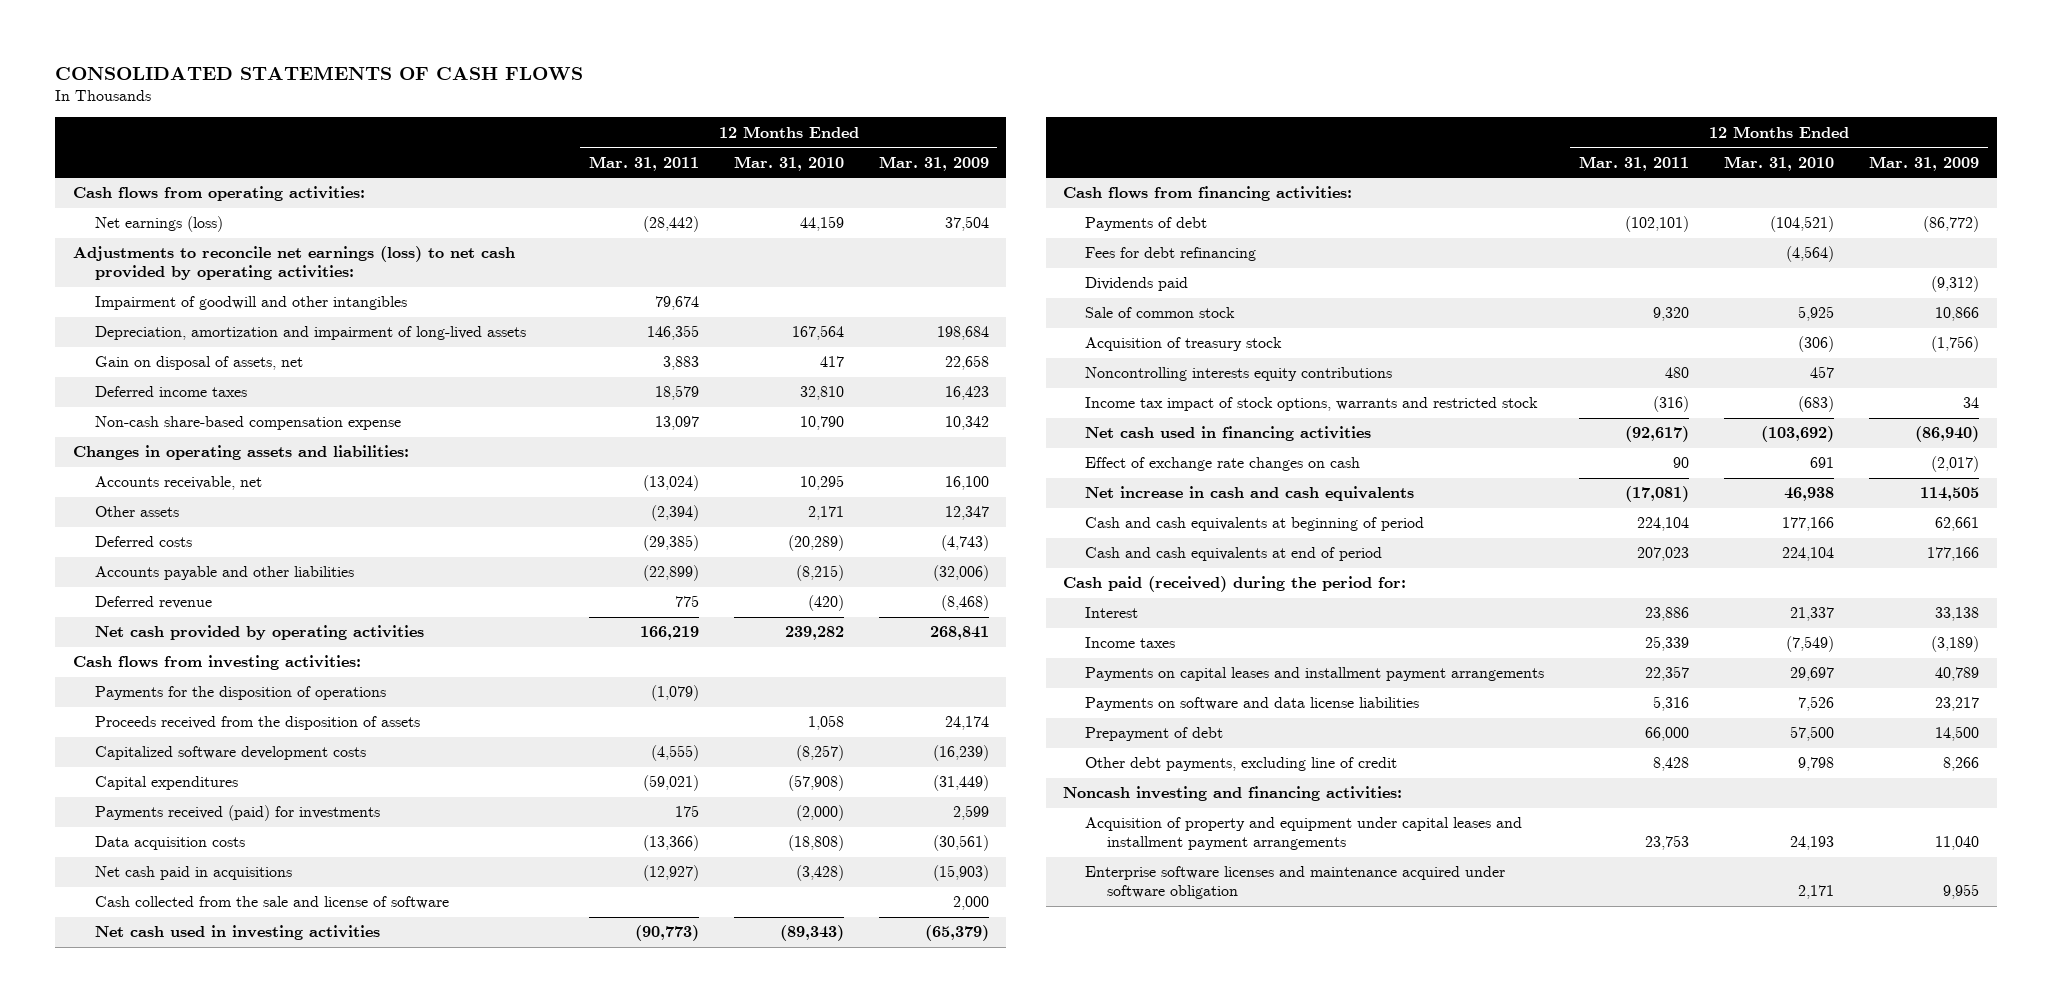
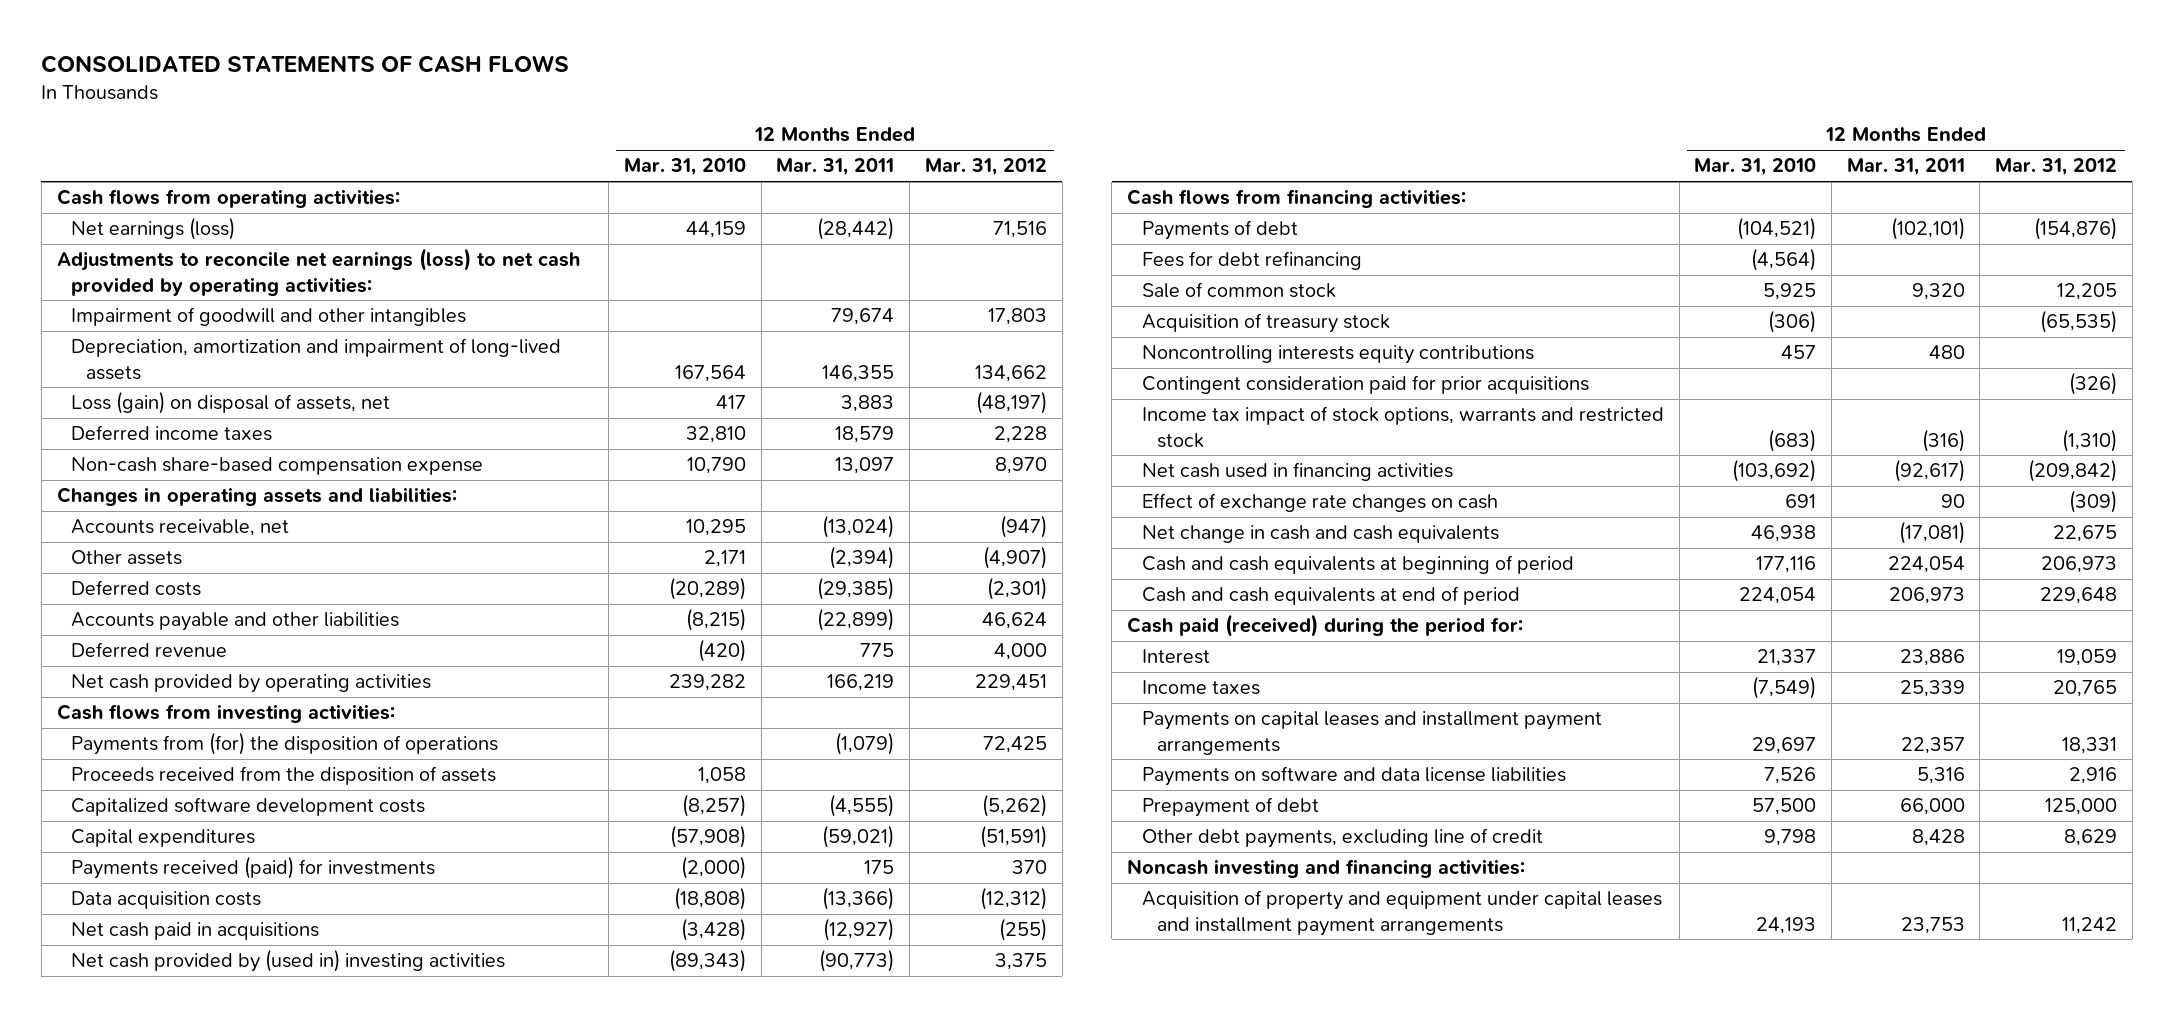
[878,155,989,171] Mar. 31, 2009 -> none
none -> [924,158,1047,177] Mar. 31, 2012
[94,356,303,371] Gain on disposal of assets, net -> [71,391,391,415] Loss (gain) on disposal of assets, net
[94,686,386,701] Payments for the disposition of operations -> [71,732,499,756] Payments from (for) the disposition of operations
[94,896,449,910] Cash collected from the sale and license of software -> none
[94,925,380,941] Net cash used in investing activities -> [71,949,506,973] Net cash provided by (used in) investing activities
[1084,277,1188,292] Dividends paid -> none
none -> [1141,375,1589,395] Contingent consideration paid for prior acquisitions
[1084,486,1414,502] Net increase in cash and cash equivalents -> [1141,525,1499,544] Net change in cash and cash equivalents
[1636,517,1689,532] 224,104 -> [1887,556,1965,574] 224,054
[1781,517,1834,532] 177,166 -> [1756,556,1817,574] 177,116
[1636,547,1689,562] 207,023 -> [1888,587,1965,605] 206,973
[1781,547,1834,562] 224,104 -> [1739,587,1817,605] 224,054
[1084,866,1505,900] Enterprise software licenses and maintenance acquired under software obligation -> none

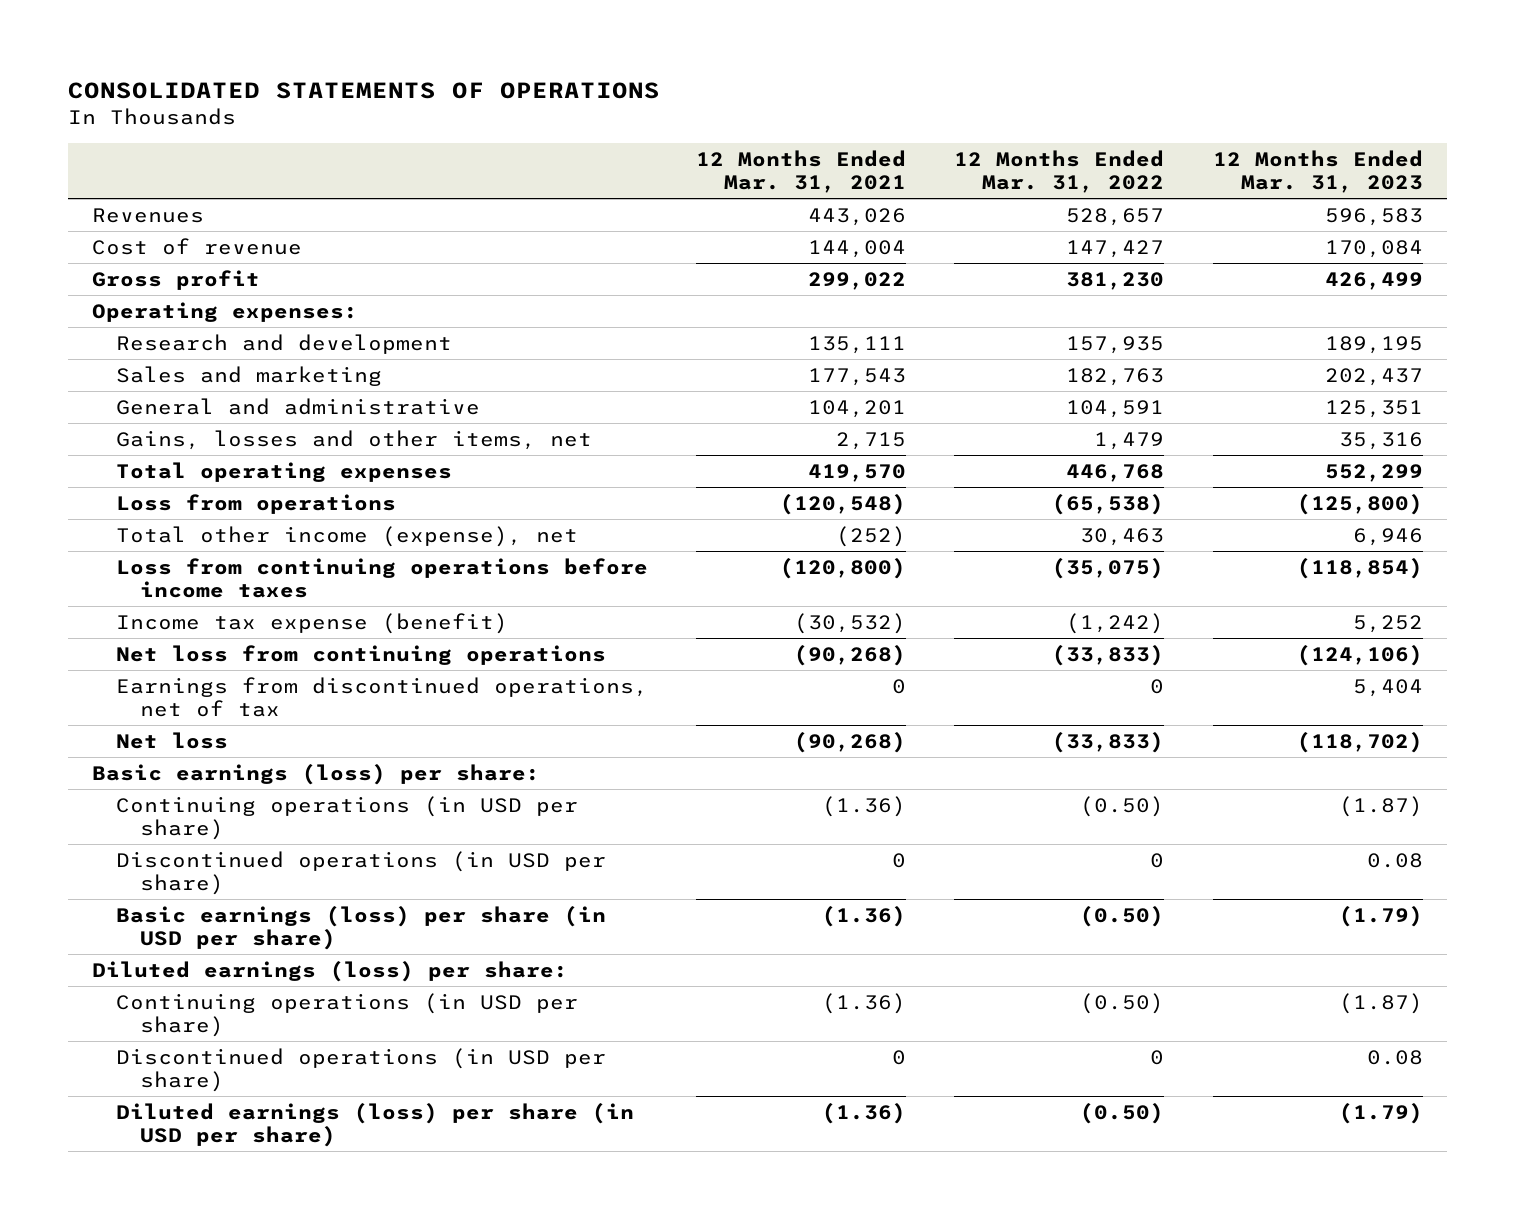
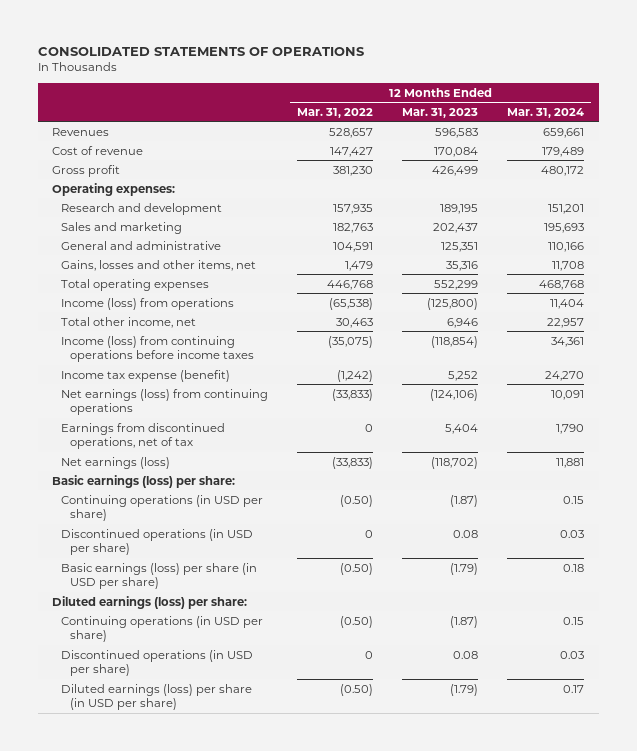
[696,149,907,194] 12 Months Ended Mar. 31, 2021 -> none
none -> [507,107,585,118] Mar. 31, 2024
[115,493,396,514] Loss from operations -> [61,297,235,310] Income (loss) from operations
[115,525,578,547] Total other income (expense), net -> [61,316,197,328] Total other income, net
[115,557,648,599] Loss from continuing operations before income taxes -> [61,335,255,363] Income (loss) from continuing operations before income taxes
[115,644,606,665] Net loss from continuing operations -> [61,388,269,416] Net earnings (loss) from continuing operations
[115,731,228,749] Net loss -> [61,456,171,469] Net earnings (loss)

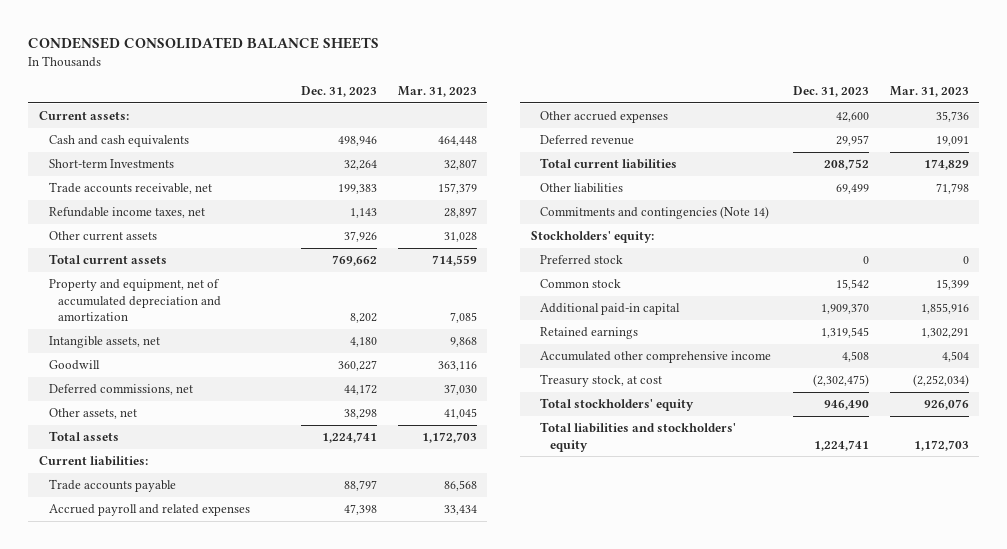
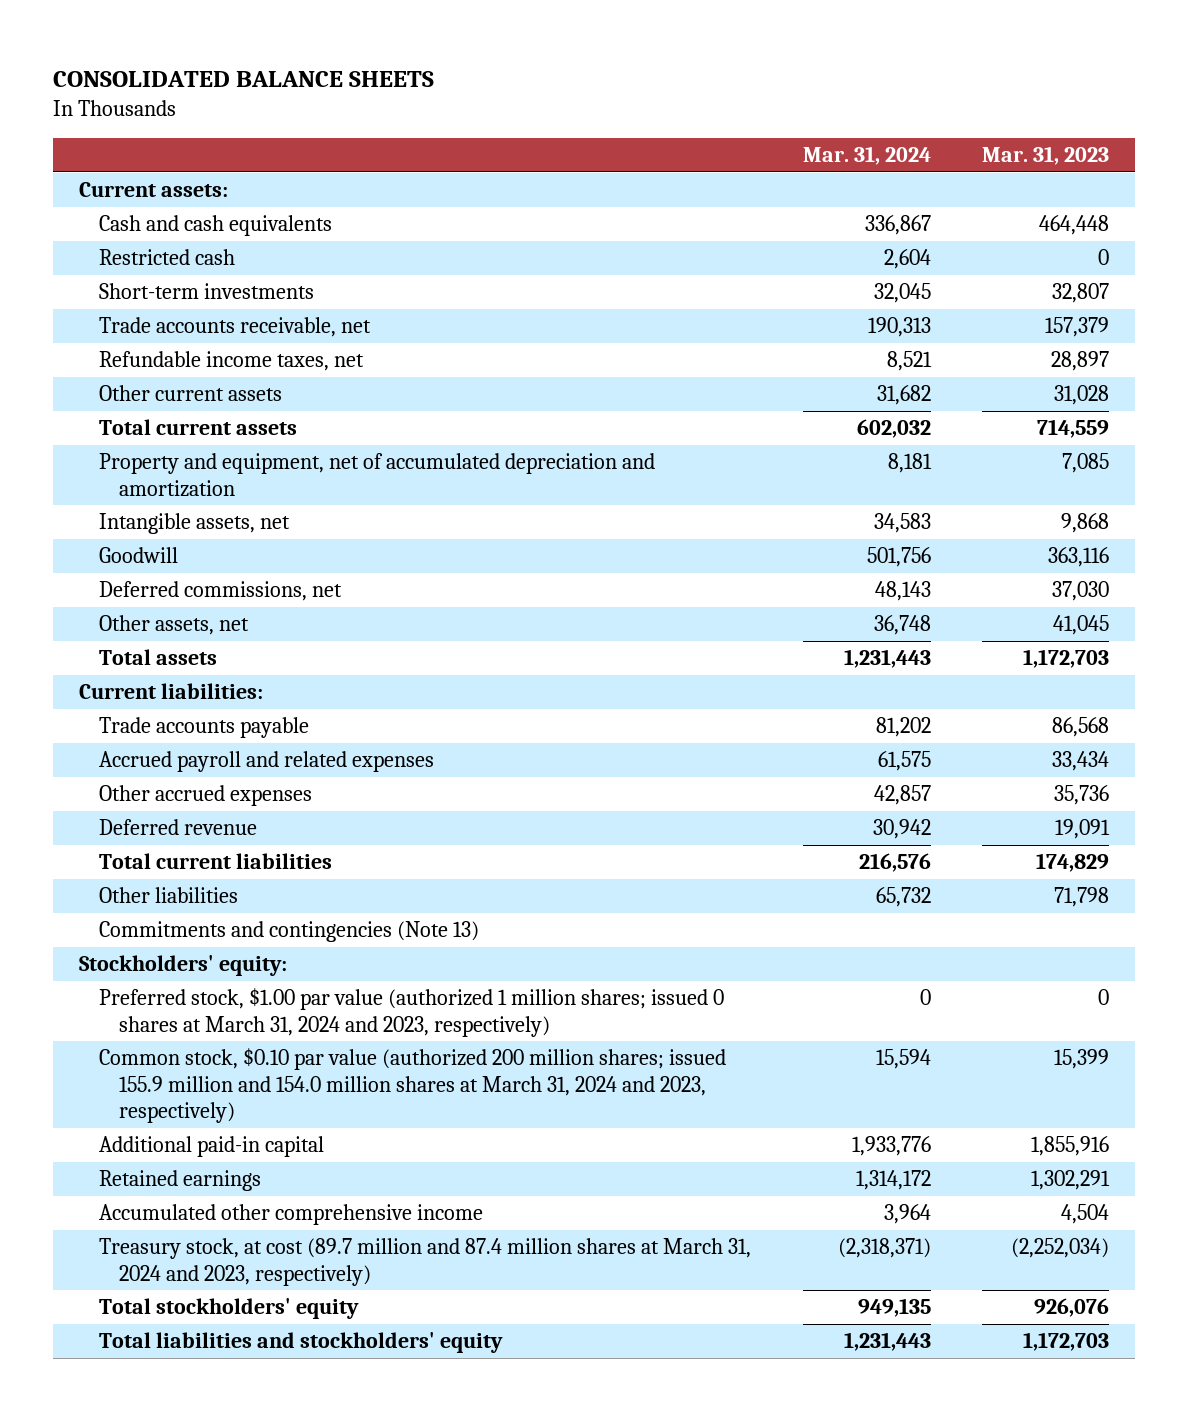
[28,37,380,50] CONDENSED CONSOLIDATED BALANCE SHEETS -> [52,70,434,87] CONSOLIDATED BALANCE SHEETS
[300,86,377,98] Dec. 31, 2023 -> none
none -> [802,146,931,166] Mar. 31, 2024
none -> [98,249,235,266] Restricted cash
[48,159,174,169] Short-term Investments -> [98,283,314,300] Short-term investments
[540,206,770,220] Commitments and contingencies (Note 14) -> [98,921,479,943] Commitments and contingencies (Note 13)
[540,255,624,266] Preferred stock -> [98,988,724,1037] Preferred stock, $1.00 par value (authorized 1 million shares; issued 0 shares at March 31, 2024 and 2023, respectively)
[540,279,622,289] Common stock -> [98,1048,726,1124] Common stock, $0.10 par value (authorized 200 million shares; issued 155.9 million and 154.0 million shares at March 31, 2024 and 2023, respectively)
[540,374,663,388] Treasury stock, at cost -> [98,1238,751,1286] Treasury stock, at cost (89.7 million and 87.4 million shares at March 31, 2024 and 2023, respectively)

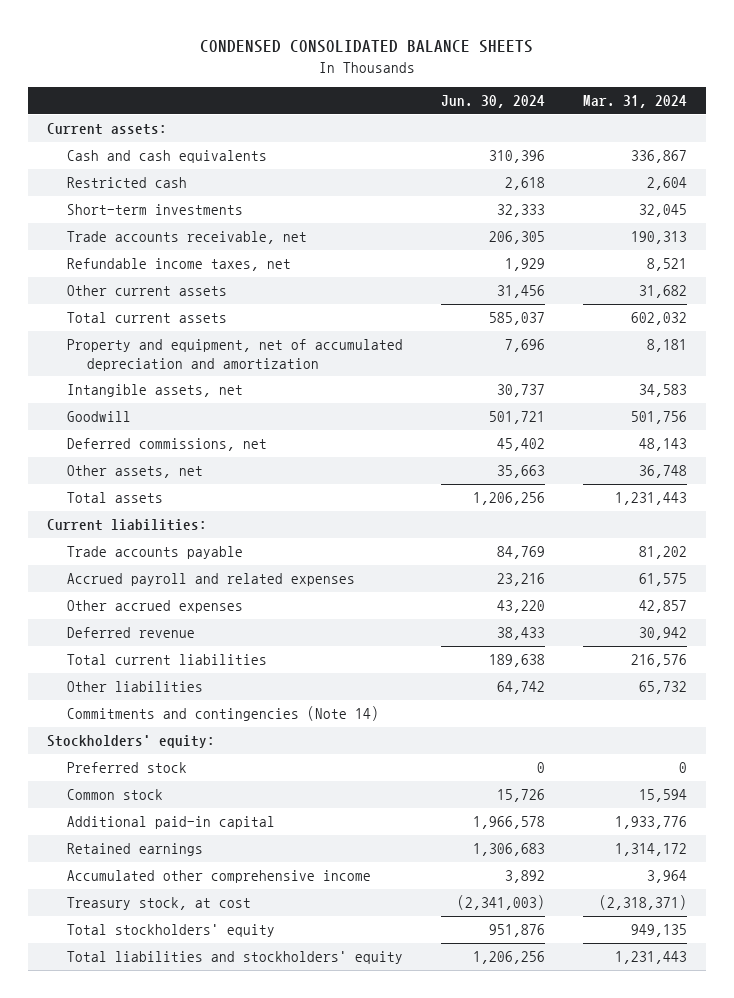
[52,70,434,87] CONSOLIDATED BALANCE SHEETS -> [200,40,534,54] CONDENSED CONSOLIDATED BALANCE SHEETS
[982,146,1110,166] Mar. 31, 2023 -> none
none -> [441,95,546,109] Jun. 30, 2024
[98,921,479,943] Commitments and contingencies (Note 13) -> [67,706,380,722] Commitments and contingencies (Note 14)
[98,988,724,1037] Preferred stock, $1.00 par value (authorized 1 million shares; issued 0 shares at March 31, 2024 and 2023, respectively) -> [67,762,188,774] Preferred stock
[98,1048,726,1124] Common stock, $0.10 par value (authorized 200 million shares; issued 155.9 million and 154.0 million shares at March 31, 2024 and 2023, respectively) -> [67,789,164,801] Common stock
[98,1238,751,1286] Treasury stock, at cost (89.7 million and 87.4 million shares at March 31, 2024 and 2023, respectively) -> [67,897,252,911] Treasury stock, at cost

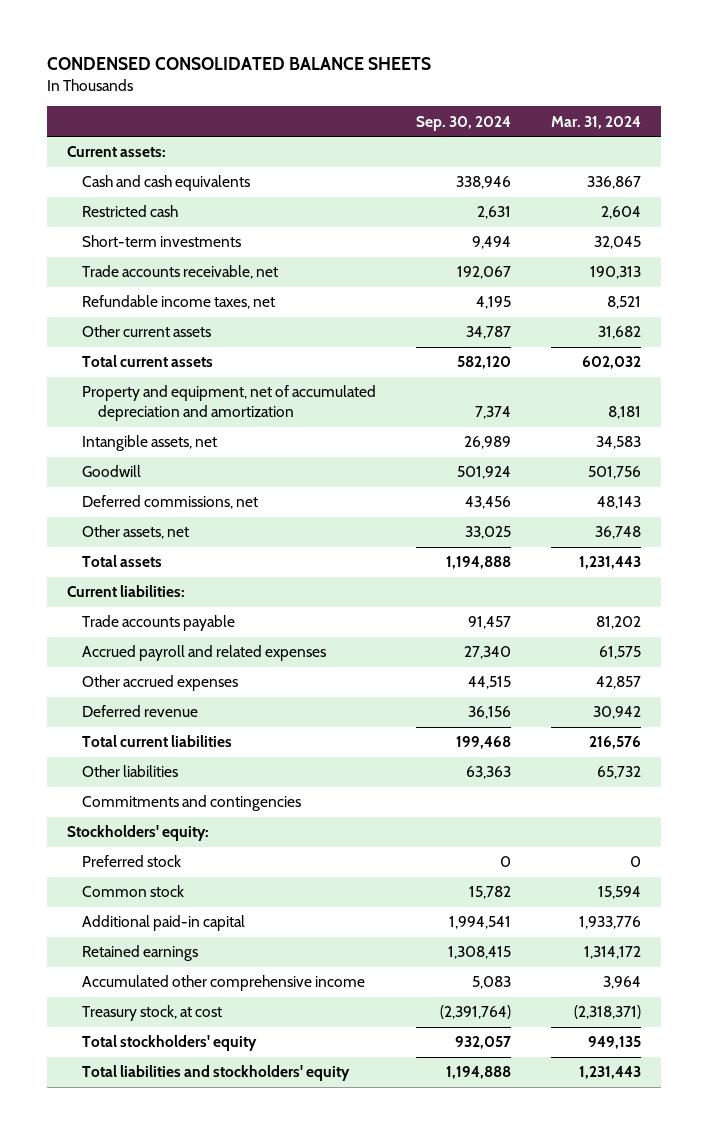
[441,95,546,109] Jun. 30, 2024 -> none
none -> [416,115,512,131] Sep. 30, 2024
[67,706,380,722] Commitments and contingencies (Note 14) -> [82,795,302,812] Commitments and contingencies

